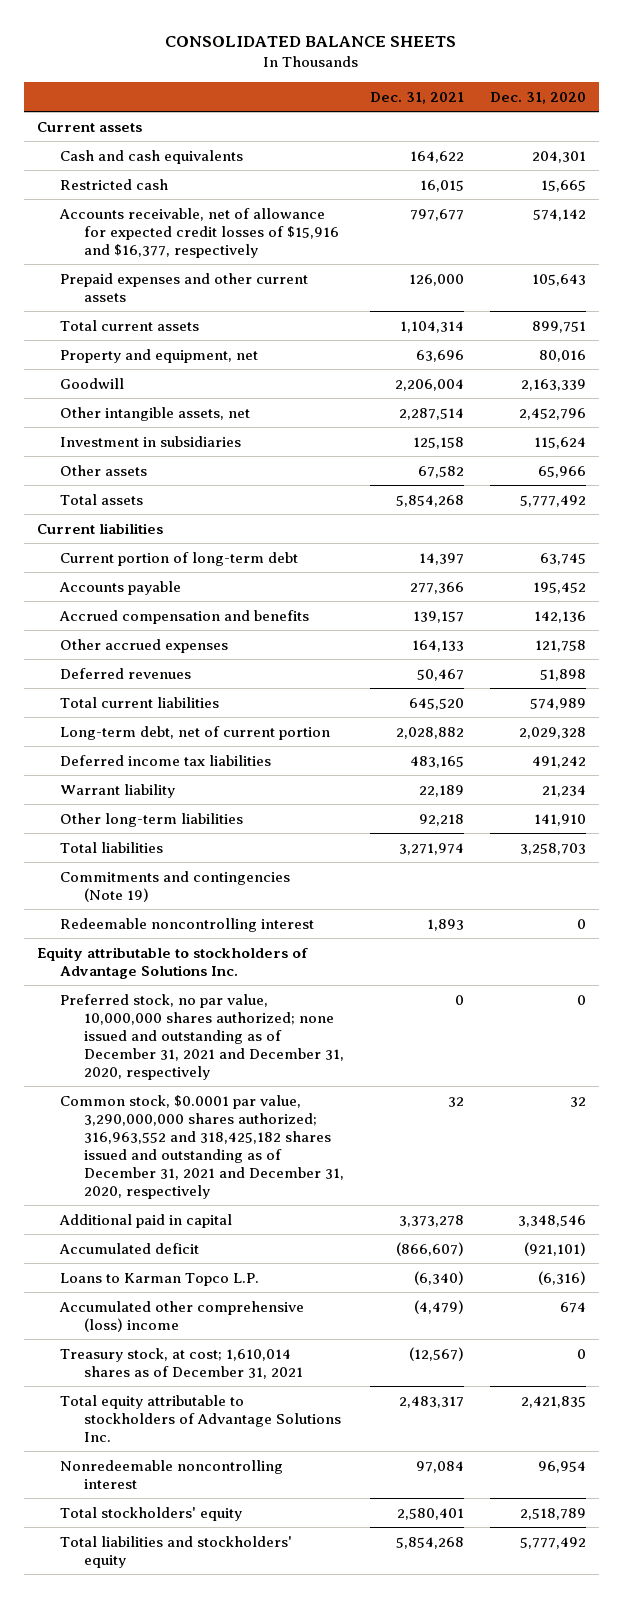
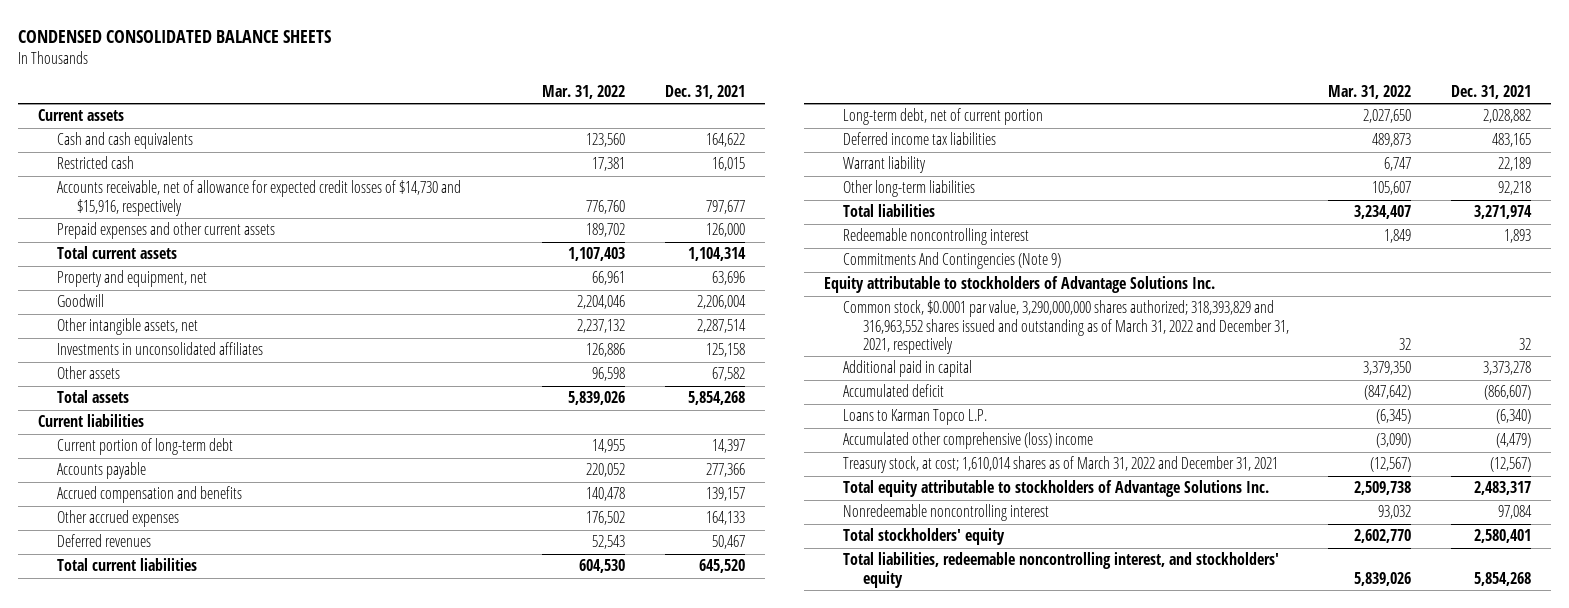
[165,36,457,48] CONSOLIDATED BALANCE SHEETS -> [18,29,332,43] CONDENSED CONSOLIDATED BALANCE SHEETS
[489,91,586,104] Dec. 31, 2020 -> none
none -> [542,84,626,99] Mar. 31, 2022
[59,207,339,258] Accounts receivable, net of allowance for expected credit losses of $15,916 and $16,377, respectively -> [57,180,462,216] Accounts receivable, net of allowance for expected credit losses of $14,730 and $15,916, respectively
[60,435,242,447] Investment in subsidiaries -> [57,342,264,356] Investments in unconsolidated affiliates
[60,870,291,902] Commitments and contingencies (Note 19) -> none
none -> [843,252,1062,270] Commitments And Contingencies (Note 9)
[60,993,344,1080] Preferred stock, no par value, 10,000,000 shares authorized; none issued and outstanding as of December 31, 2021 and December 31, 2020, respectively -> none
[60,1094,344,1199] Common stock, $0.0001 par value, 3,290,000,000 shares authorized; 316,963,552 and 318,425,182 shares issued and outstanding as of December 31, 2021 and December 31, 2020, respectively -> [843,300,1289,354] Common stock, $0.0001 par value, 3,290,000,000 shares authorized; 318,393,829 and 316,963,552 shares issued and outstanding as of March 31, 2022 and December 31, 2021, respectively
[60,1347,303,1379] Treasury stock, at cost; 1,610,014 shares as of December 31, 2021 -> [843,456,1279,474] Treasury stock, at cost; 1,610,014 shares as of March 31, 2022 and December 31, 2021
[60,1535,293,1568] Total liabilities and stockholders' equity -> [843,552,1280,588] Total liabilities, redeemable noncontrolling interest, and stockholders' equity

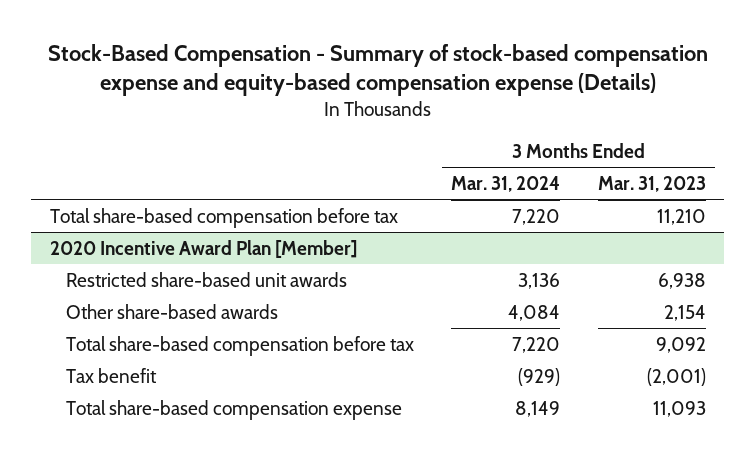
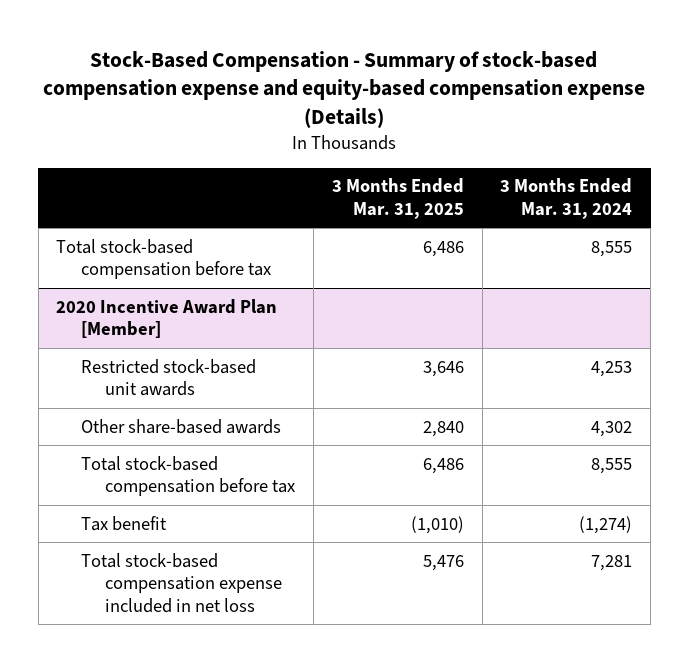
[597,175,706,192] Mar. 31, 2023 -> none
none -> [331,178,464,219] 3 Months Ended Mar. 31, 2025
[49,207,398,228] Total share-based compensation before tax -> [56,238,271,280] Total stock-based compensation before tax
[512,208,561,225] 7,220 -> [591,240,633,257] 8,555
[66,271,348,287] Restricted share-based unit awards -> [80,358,256,397] Restricted stock-based unit awards
[518,272,561,289] 3,136 -> [591,360,633,377] 4,253
[508,304,561,321] 4,084 -> [591,420,633,437] 4,302
[66,335,415,356] Total share-based compensation before tax -> [80,455,295,497] Total stock-based compensation before tax
[512,336,561,353] 7,220 -> [591,457,633,474] 8,555
[518,367,561,386] (929) -> [579,515,633,534] (1,274)
[66,399,403,420] Total share-based compensation expense -> [80,552,282,613] Total stock-based compensation expense included in net loss
[515,400,561,417] 8,149 -> [591,554,633,571] 7,281

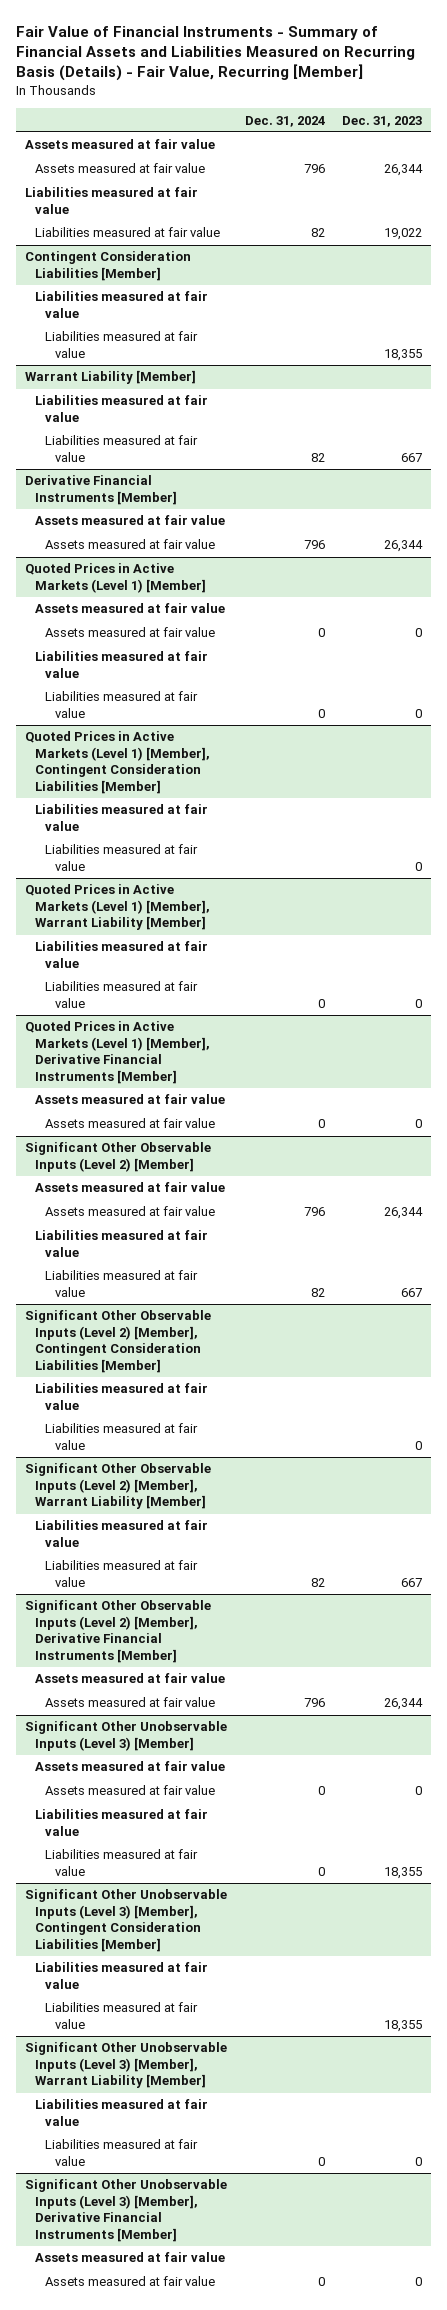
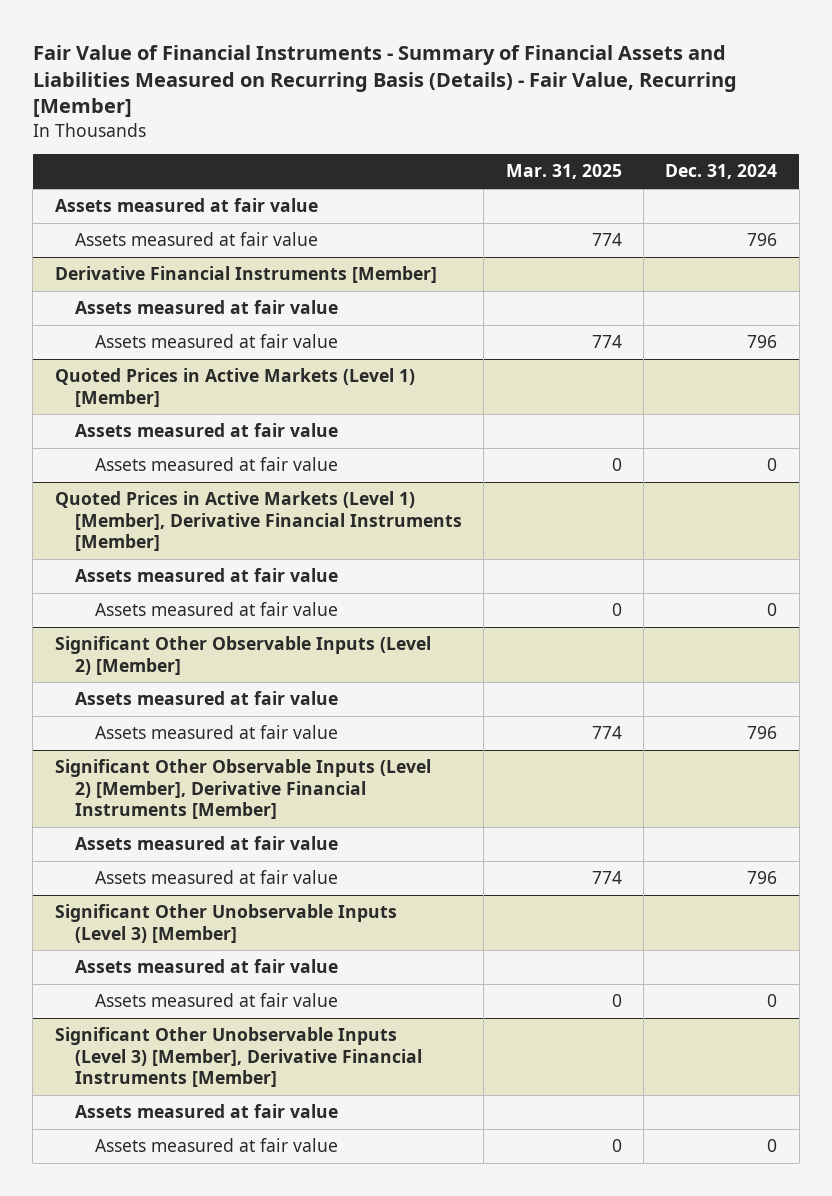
[342,115,423,127] Dec. 31, 2023 -> none
none -> [505,164,622,180] Mar. 31, 2025
[24,187,198,214] Liabilities measured at fair value -> none
[35,227,221,238] Liabilities measured at fair value -> none
[24,251,191,281] Contingent Consideration Liabilities [Member] -> none
[35,291,209,318] Liabilities measured at fair value -> none
[45,331,199,358] Liabilities measured at fair value -> none
[24,370,196,385] Warrant Liability [Member] -> none
[35,395,209,422] Liabilities measured at fair value -> none
[45,435,199,462] Liabilities measured at fair value -> none
[35,651,209,678] Liabilities measured at fair value -> none
[45,691,199,718] Liabilities measured at fair value -> none
[24,731,211,794] Quoted Prices in Active Markets (Level 1) [Member], Contingent Consideration Liabilities [Member] -> none
[35,804,209,831] Liabilities measured at fair value -> none
[45,844,199,871] Liabilities measured at fair value -> none
[24,884,211,931] Quoted Prices in Active Markets (Level 1) [Member], Warrant Liability [Member] -> none
[35,941,209,968] Liabilities measured at fair value -> none
[45,981,199,1008] Liabilities measured at fair value -> none
[35,1230,209,1257] Liabilities measured at fair value -> none
[45,1270,199,1297] Liabilities measured at fair value -> none
[24,1310,211,1373] Significant Other Observable Inputs (Level 2) [Member], Contingent Consideration Liabilities [Member] -> none
[35,1383,209,1410] Liabilities measured at fair value -> none
[45,1423,199,1450] Liabilities measured at fair value -> none
[24,1463,211,1510] Significant Other Observable Inputs (Level 2) [Member], Warrant Liability [Member] -> none
[35,1520,209,1547] Liabilities measured at fair value -> none
[45,1560,199,1587] Liabilities measured at fair value -> none
[35,1809,209,1836] Liabilities measured at fair value -> none
[45,1849,199,1876] Liabilities measured at fair value -> none
[24,1889,227,1952] Significant Other Unobservable Inputs (Level 3) [Member], Contingent Consideration Liabilities [Member] -> none
[35,1962,209,1989] Liabilities measured at fair value -> none
[45,2002,199,2029] Liabilities measured at fair value -> none
[24,2042,227,2089] Significant Other Unobservable Inputs (Level 3) [Member], Warrant Liability [Member] -> none
[35,2099,209,2126] Liabilities measured at fair value -> none
[45,2139,199,2166] Liabilities measured at fair value -> none

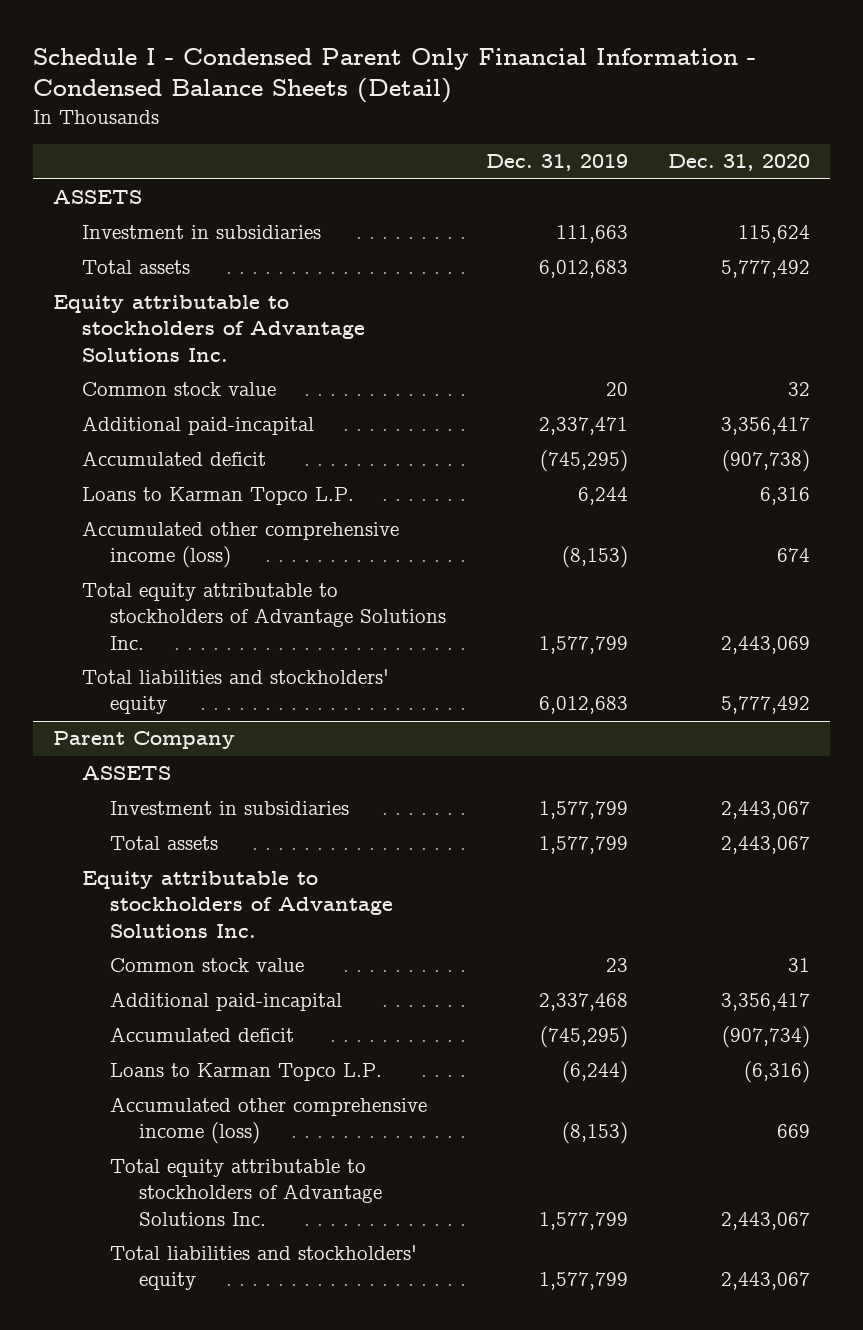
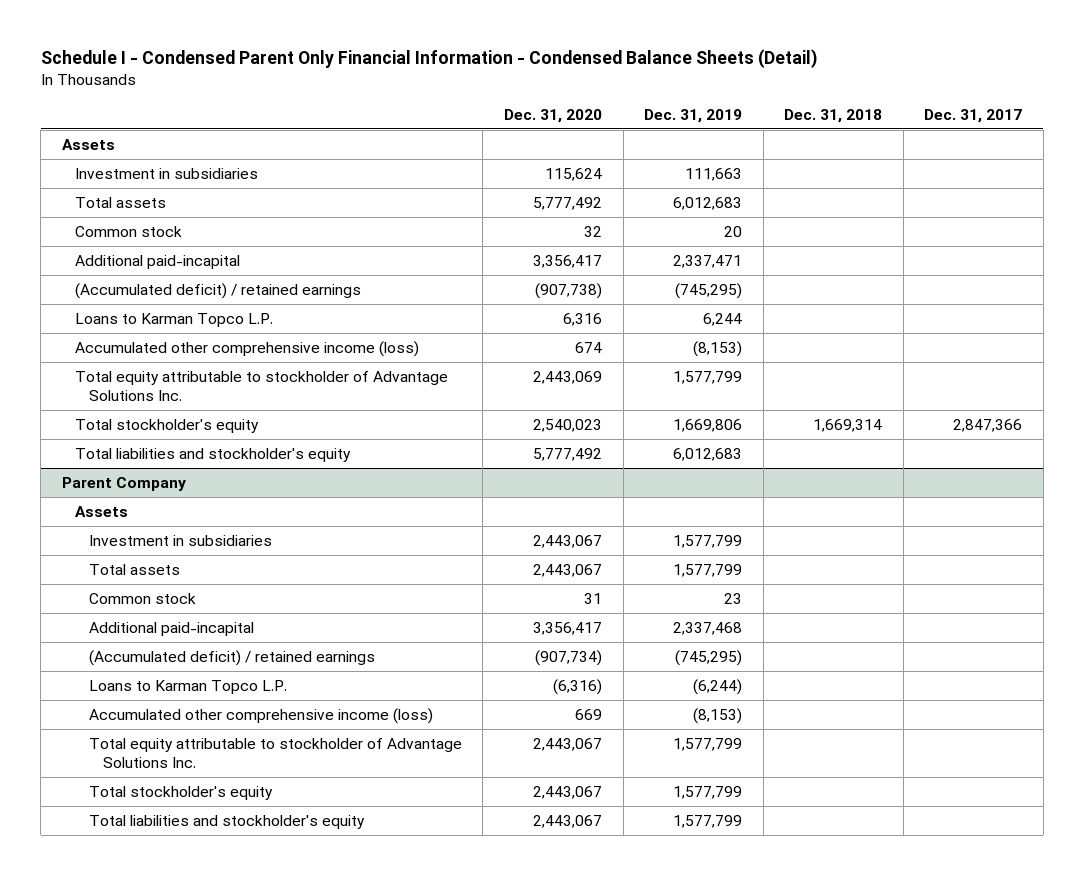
none -> [784,109,883,124] Dec. 31, 2018
none -> [924,109,1023,124] Dec. 31, 2017
[53,190,143,205] ASSETS -> [61,138,115,150] Assets
[53,295,365,362] Equity attributable to stockholders of Advantage Solutions Inc. -> none
[81,382,276,397] Common stock value -> [75,225,183,237] Common stock
[81,451,266,467] Accumulated deficit -> [75,282,362,299] (Accumulated deficit) / retained earnings
[81,583,447,650] Total equity attributable to stockholders of Advantage Solutions Inc. -> [75,370,449,402] Total equity attributable to stockholder of Advantage Solutions Inc.
none -> [75,418,260,433] Total stockholder's equity
[81,669,389,715] Total liabilities and stockholders' equity -> [75,447,352,462] Total liabilities and stockholder's equity
[81,766,171,781] ASSETS -> [75,505,129,517] Assets
[81,871,394,938] Equity attributable to stockholders of Advantage Solutions Inc. -> none
[110,958,305,973] Common stock value -> [88,592,196,604] Common stock
[110,1027,295,1043] Accumulated deficit -> [88,649,375,666] (Accumulated deficit) / retained earnings
[110,1159,383,1226] Total equity attributable to stockholders of Advantage Solutions Inc. -> [88,737,462,769] Total equity attributable to stockholder of Advantage Solutions Inc.
none -> [88,785,273,800] Total stockholder's equity
[110,1245,418,1291] Total liabilities and stockholders' equity -> [88,814,365,829] Total liabilities and stockholder's equity

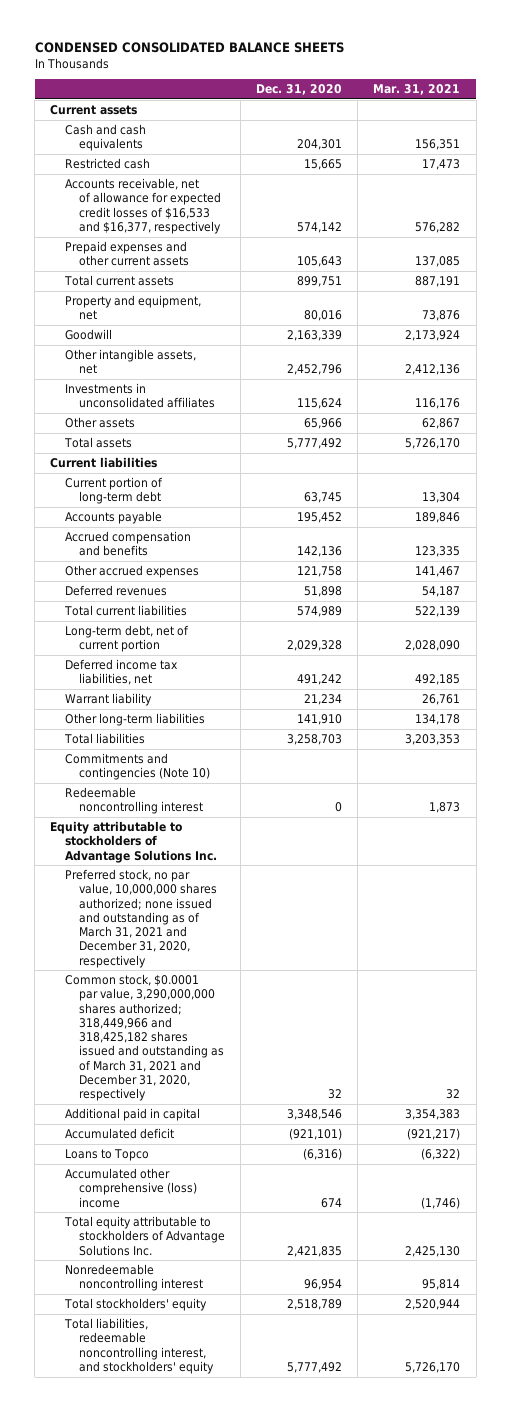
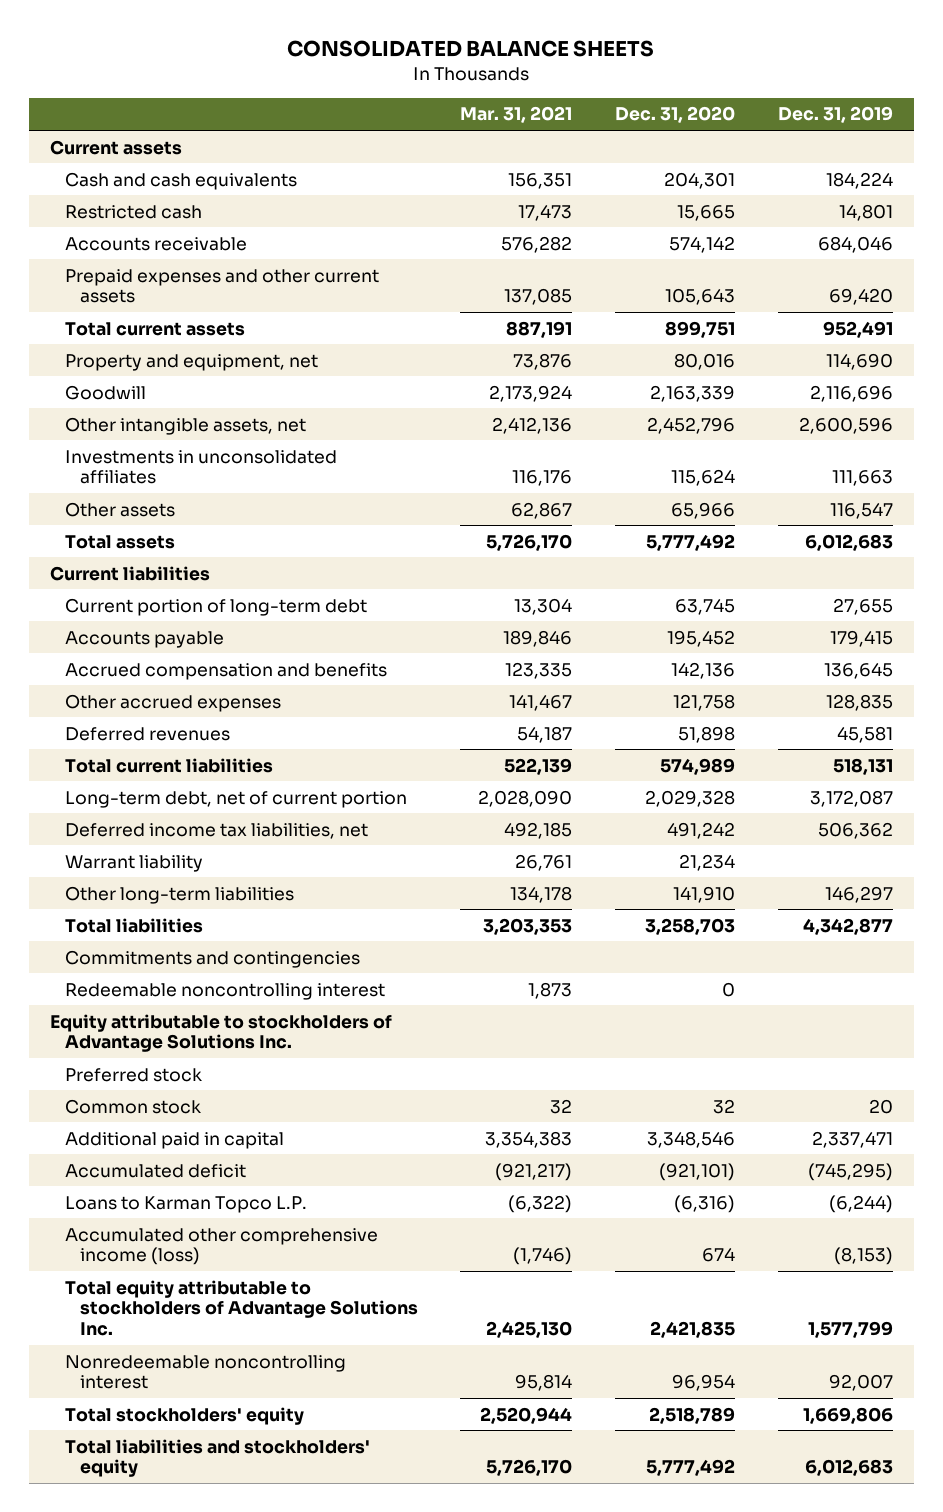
[34,42,344,54] CONDENSED CONSOLIDATED BALANCE SHEETS -> [287,40,655,58] CONSOLIDATED BALANCE SHEETS
none -> [777,106,893,124] Dec. 31, 2019
[64,178,221,234] Accounts receivable, net of allowance for expected credit losses of $16,533 and $16,377, respectively -> [64,236,247,251] Accounts receivable
[64,753,210,781] Commitments and contingencies (Note 10) -> [64,949,360,968] Commitments and contingencies
[64,869,217,968] Preferred stock, no par value, 10,000,000 shares authorized; none issued and outstanding as of March 31, 2021 and December 31, 2020, respectively -> [64,1067,202,1082] Preferred stock
[64,974,224,1102] Common stock, $0.0001 par value, 3,290,000,000 shares authorized; 318,449,966 and 318,425,182 shares issued and outstanding as of March 31, 2021 and December 31, 2020, respectively -> [64,1098,201,1114] Common stock
[64,1149,149,1162] Loans to Topco -> [64,1195,307,1213] Loans to Karman Topco L.P.
[64,1168,197,1208] Accumulated other comprehensive (loss) income -> [64,1227,378,1266] Accumulated other comprehensive income (loss)
[63,1318,214,1374] Total liabilities, redeemable noncontrolling interest, and stockholders' equity -> [64,1438,370,1478] Total liabilities and stockholders' equity

